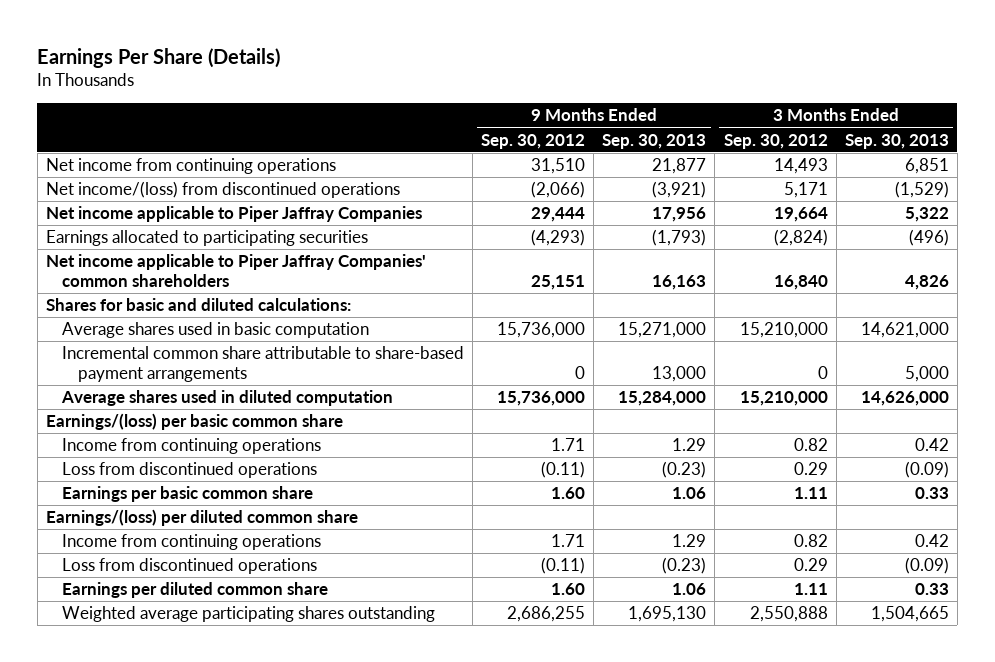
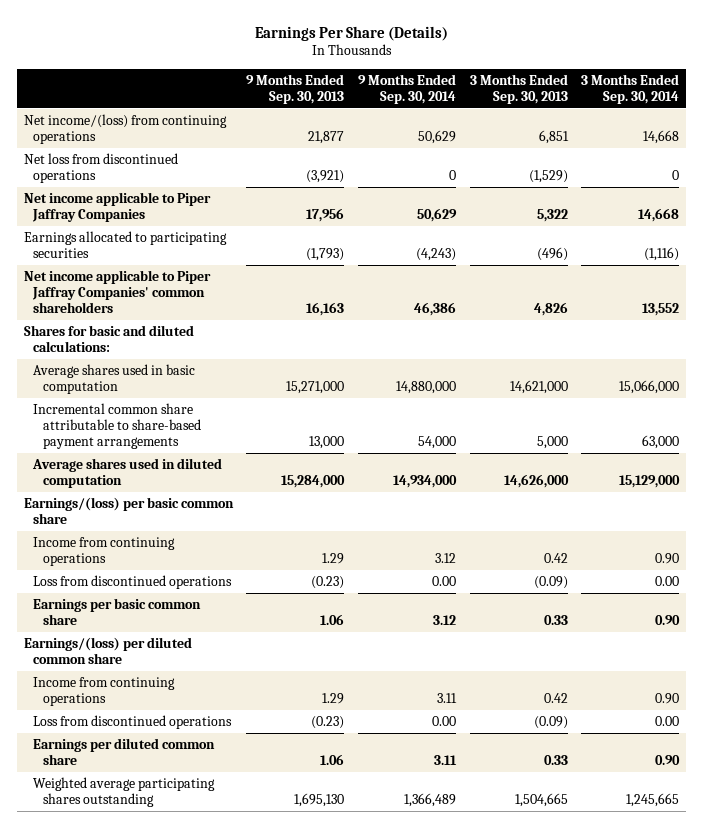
[481,133,586,149] Sep. 30, 2012 -> none
[723,133,828,149] Sep. 30, 2012 -> none
none -> [358,73,457,104] 9 Months Ended Sep. 30, 2014
none -> [581,73,680,104] 3 Months Ended Sep. 30, 2014
[45,158,336,175] Net income from continuing operations -> [23,114,227,145] Net income/(loss) from continuing operations
[45,181,400,199] Net income/(loss) from discontinued operations -> [23,153,178,184] Net loss from discontinued operations

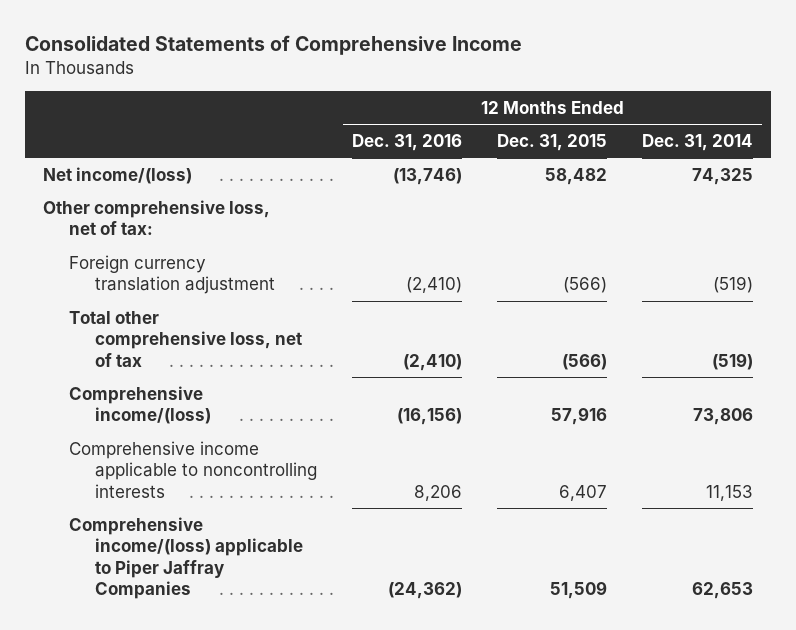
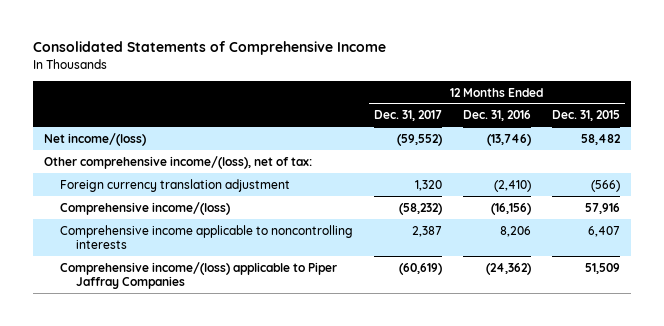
[642,133,754,151] Dec. 31, 2014 -> none
none -> [374,110,443,122] Dec. 31, 2017
[42,199,270,236] Other comprehensive loss, net of tax: -> [43,155,312,169] Other comprehensive income/(loss), net of tax:
[68,310,302,367] Total other comprehensive loss, net of tax -> none

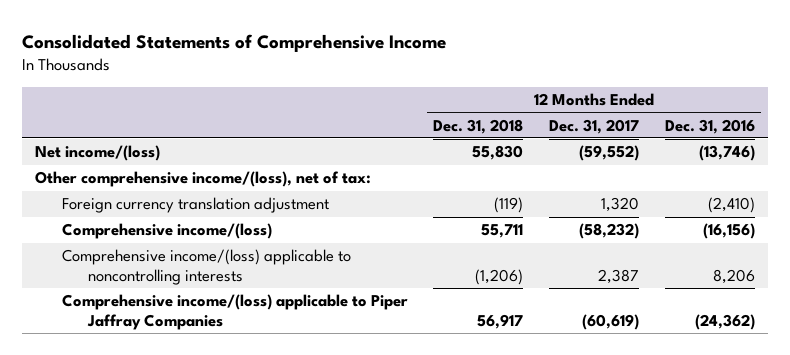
[552,110,621,122] Dec. 31, 2015 -> none
none -> [433,118,524,134] Dec. 31, 2018
[60,224,354,250] Comprehensive income applicable to noncontrolling interests -> [61,249,351,285] Comprehensive income/(loss) applicable to noncontrolling interests

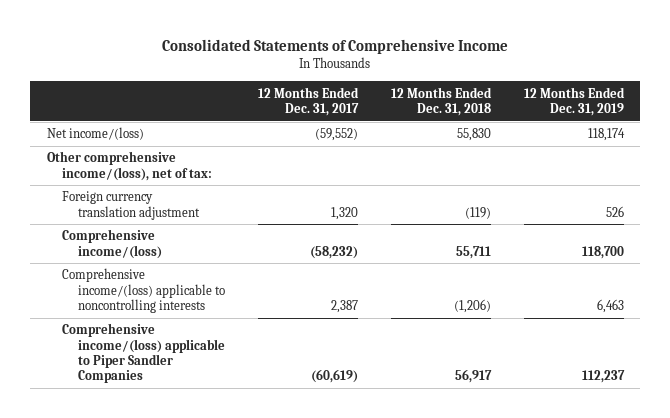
[664,118,755,134] Dec. 31, 2016 -> none
none -> [523,86,625,117] 12 Months Ended Dec. 31, 2019
[61,294,408,330] Comprehensive income/(loss) applicable to Piper Jaffray Companies -> [62,323,226,384] Comprehensive income/(loss) applicable to Piper Sandler Companies

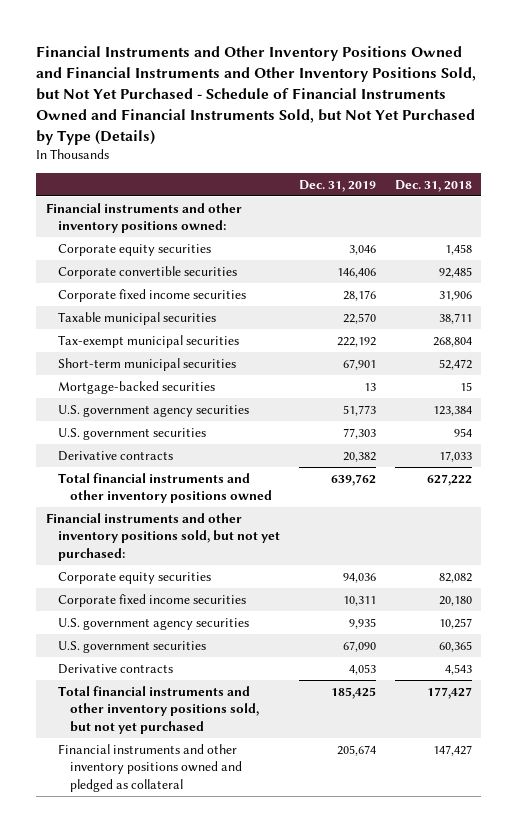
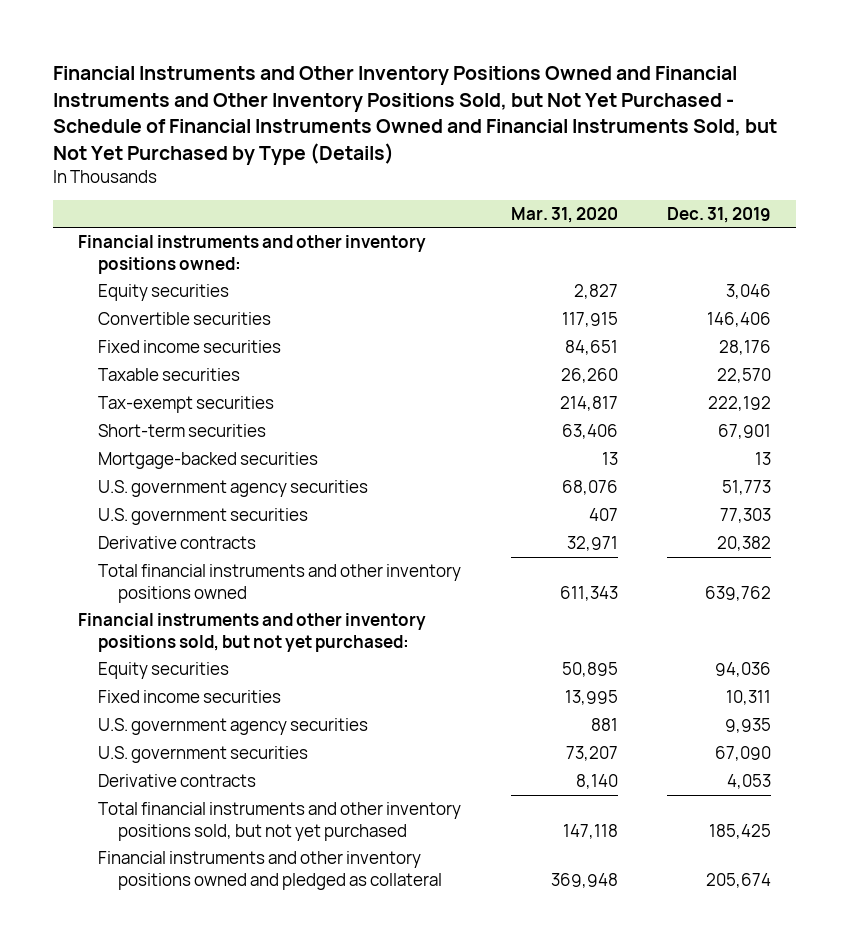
[394,179,472,192] Dec. 31, 2018 -> none
none -> [510,206,618,223] Mar. 31, 2020
[57,243,211,256] Corporate equity securities -> [98,284,230,302] Equity securities
[57,265,237,279] Corporate convertible securities -> [98,312,272,326] Convertible securities
[57,288,246,302] Corporate fixed income securities -> [98,340,282,354] Fixed income securities
[57,311,216,325] Taxable municipal securities -> [98,368,241,382] Taxable securities
[57,334,239,348] Tax-exempt municipal securities -> [98,396,275,414] Tax-exempt securities
[57,357,236,371] Short-term municipal securities -> [98,424,267,438] Short-term securities
[57,571,211,584] Corporate equity securities -> [98,662,230,680] Equity securities
[57,593,246,607] Corporate fixed income securities -> [98,690,282,704] Fixed income securities

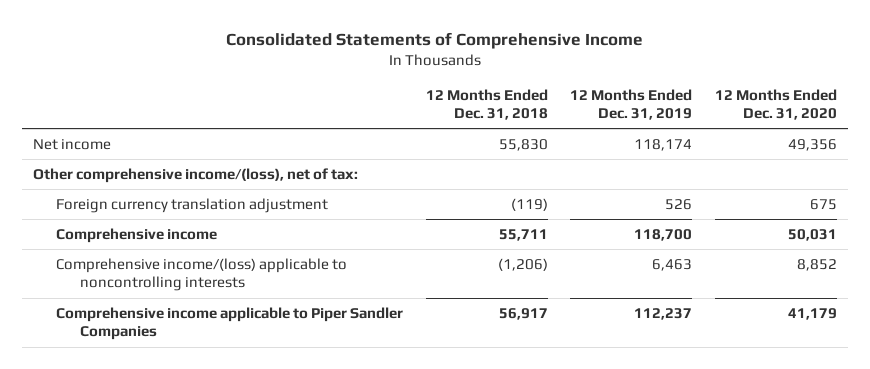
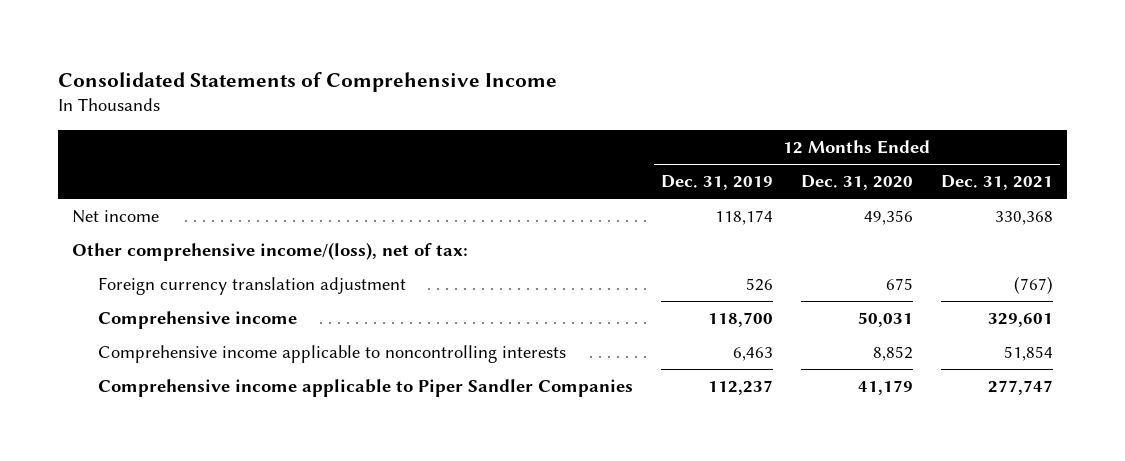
[425,88,548,121] 12 Months Ended Dec. 31, 2018 -> none
none -> [940,175,1053,191] Dec. 31, 2021
[56,257,348,292] Comprehensive income/(loss) applicable to noncontrolling interests -> [97,345,566,364] Comprehensive income applicable to noncontrolling interests

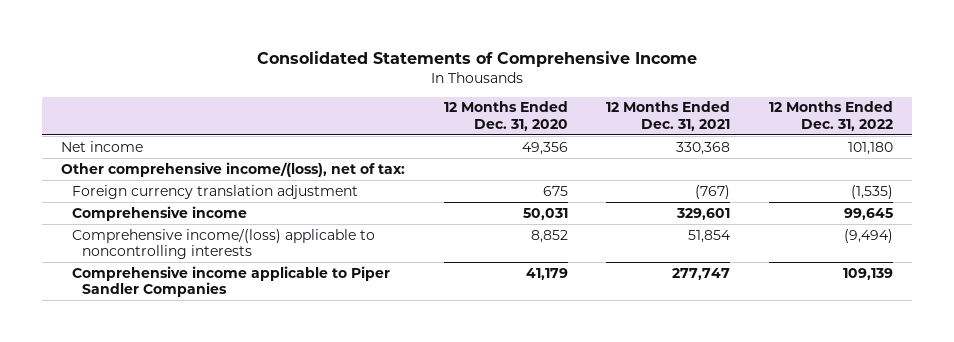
[660,175,773,191] Dec. 31, 2019 -> none
none -> [768,101,893,131] 12 Months Ended Dec. 31, 2022
[97,345,566,364] Comprehensive income applicable to noncontrolling interests -> [71,227,375,260] Comprehensive income/(loss) applicable to noncontrolling interests

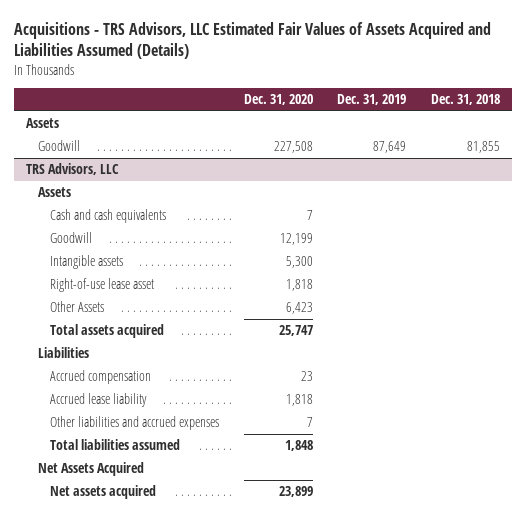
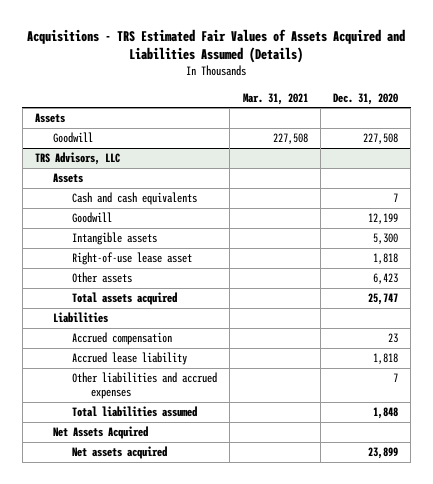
[13,21,491,60] Acquisitions - TRS Advisors, LLC Estimated Fair Values of Assets Acquired and Liabilities Assumed (Details) -> [27,28,406,64] Acquisitions - TRS Estimated Fair Values of Assets Acquired and Liabilities Assumed (Details)
[337,94,407,106] Dec. 31, 2019 -> none
[430,94,500,106] Dec. 31, 2018 -> none
none -> [242,92,308,105] Mar. 31, 2021
[50,301,105,313] Other Assets -> [72,272,133,284] Other assets

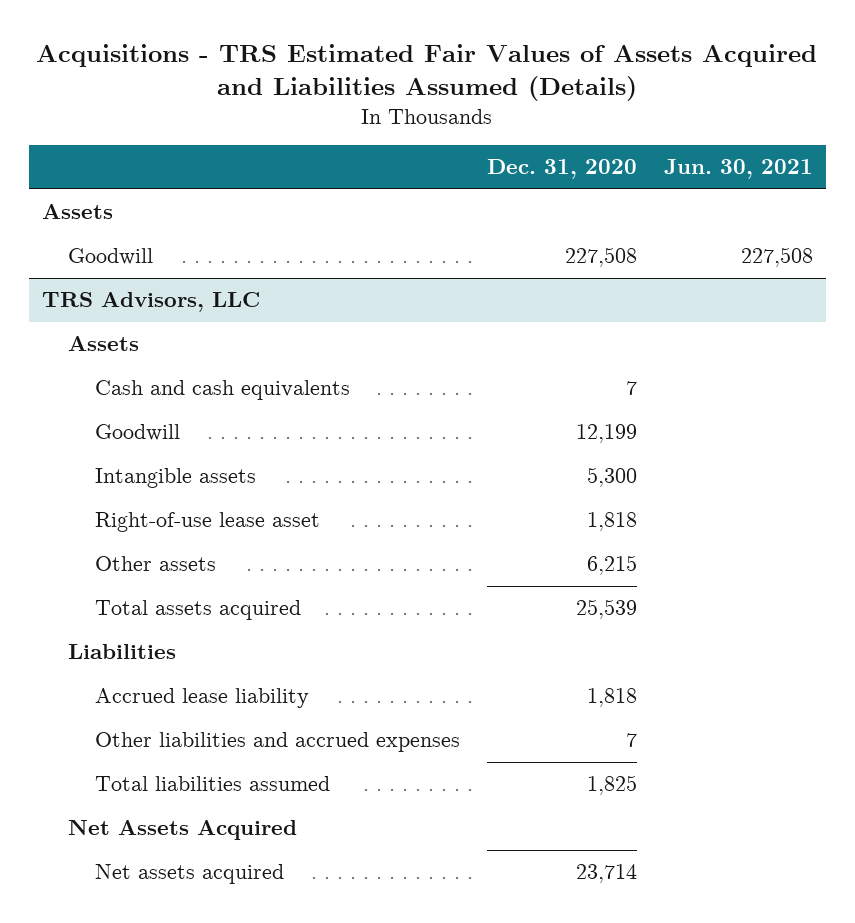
[242,92,308,105] Mar. 31, 2021 -> none
none -> [663,159,813,180] Jun. 30, 2021
[373,273,399,285] 6,423 -> [586,555,637,576] 6,215
[368,293,399,306] 25,747 -> [575,599,637,620] 25,539
[72,332,173,346] Accrued compensation -> none
[373,407,399,420] 1,848 -> [586,775,637,796] 1,825
[368,447,399,460] 23,899 -> [575,864,637,884] 23,714

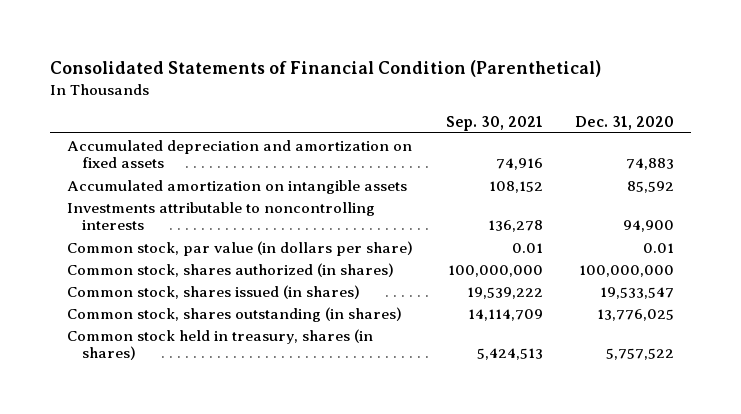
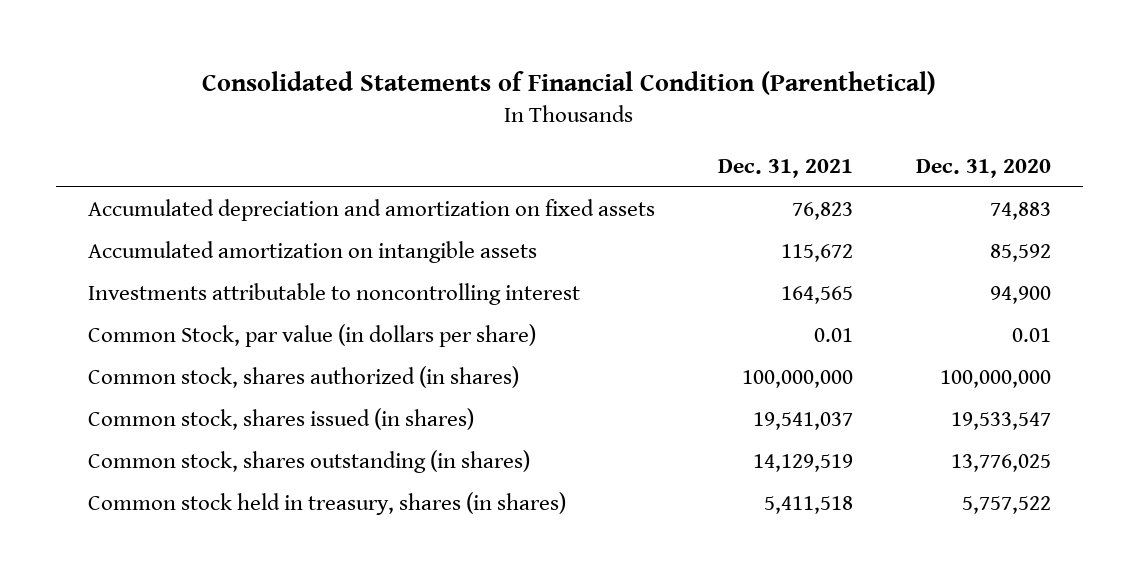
[445,115,543,131] Sep. 30, 2021 -> none
none -> [717,158,853,178] Dec. 31, 2021
[66,201,375,231] Investments attributable to noncontrolling interests -> [87,283,580,306] Investments attributable to noncontrolling interest
[66,240,413,256] Common stock, par value (in dollars per share) -> [87,324,536,348] Common Stock, par value (in dollars per share)

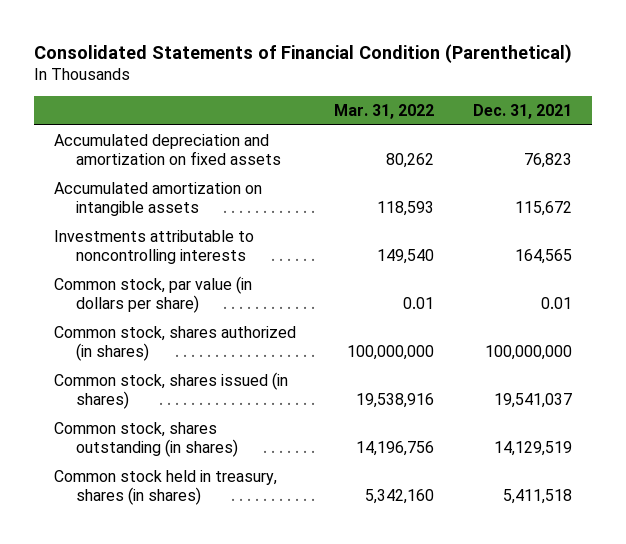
[916,158,1052,178] Dec. 31, 2020 -> none
none -> [334,104,435,120] Mar. 31, 2022
[87,283,580,306] Investments attributable to noncontrolling interest -> [53,230,254,265] Investments attributable to noncontrolling interests
[87,324,536,348] Common Stock, par value (in dollars per share) -> [53,276,252,314] Common stock, par value (in dollars per share)

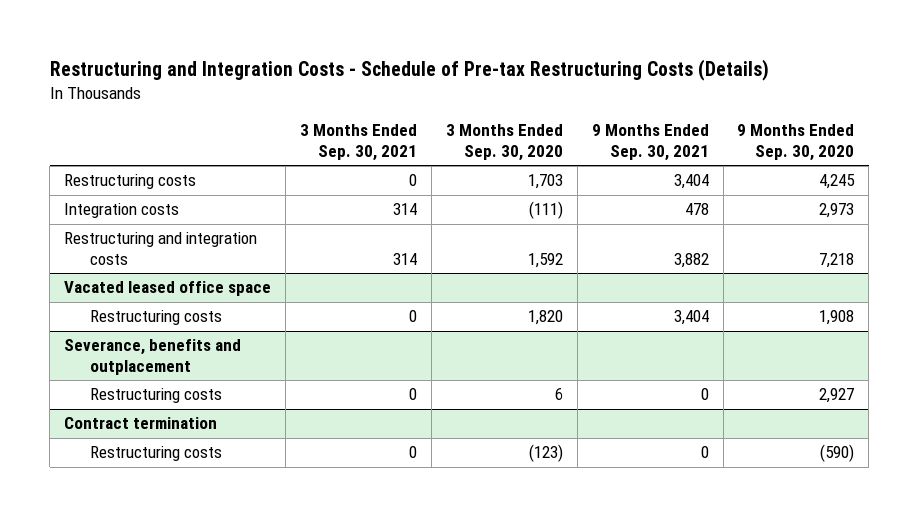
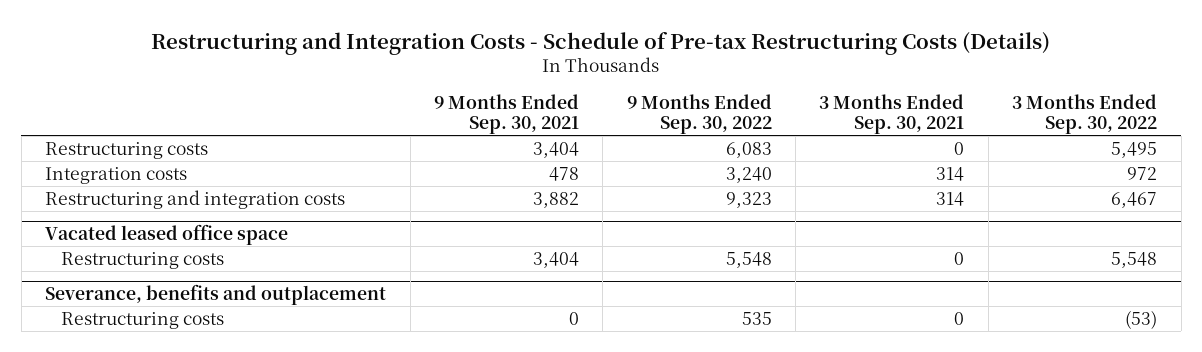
[445,124,563,161] 3 Months Ended Sep. 30, 2020 -> none
[737,124,855,161] 9 Months Ended Sep. 30, 2020 -> none
none -> [626,93,772,135] 9 Months Ended Sep. 30, 2022
none -> [1012,93,1158,135] 3 Months Ended Sep. 30, 2022
[64,417,218,430] Contract termination -> none
[90,446,223,462] Restructuring costs -> none

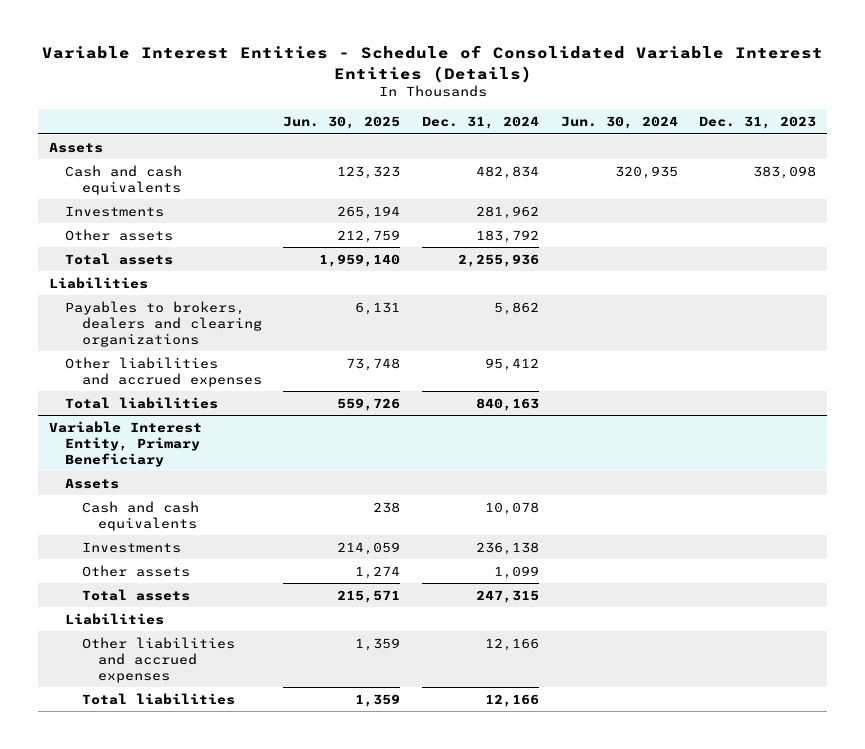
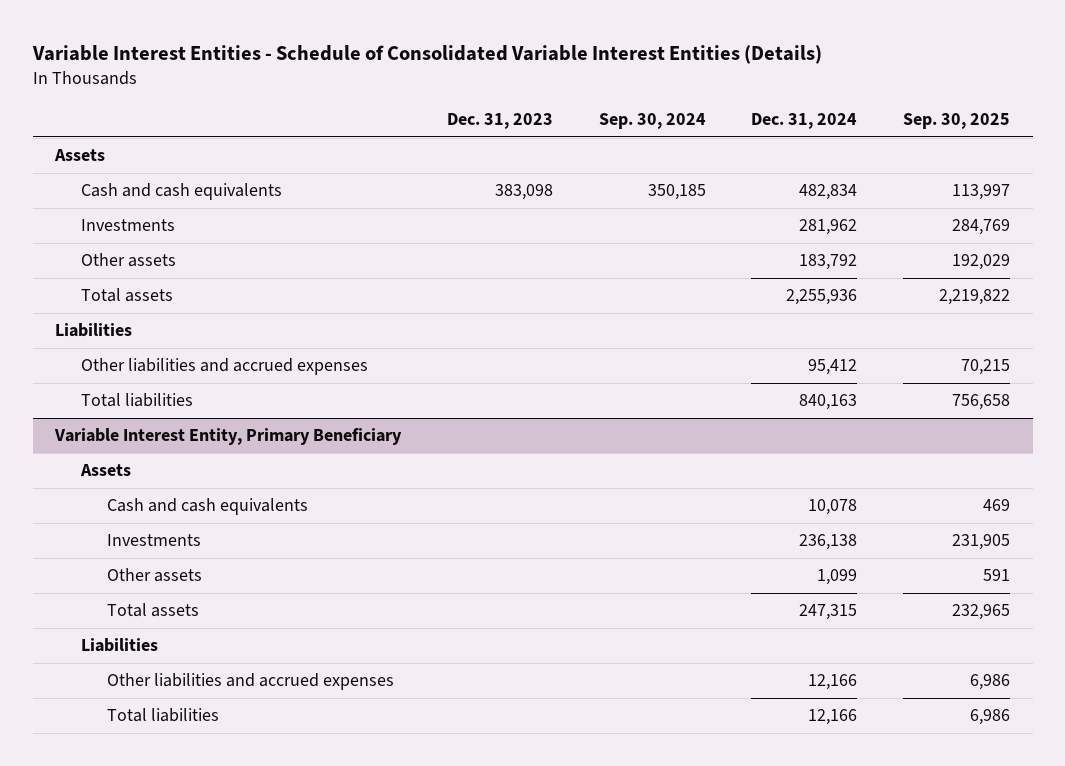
[283,115,401,129] Jun. 30, 2025 -> none
[560,115,678,129] Jun. 30, 2024 -> none
none -> [598,113,706,130] Sep. 30, 2024
none -> [902,113,1010,130] Sep. 30, 2025
[65,300,262,347] Payables to brokers, dealers and clearing organizations -> none

